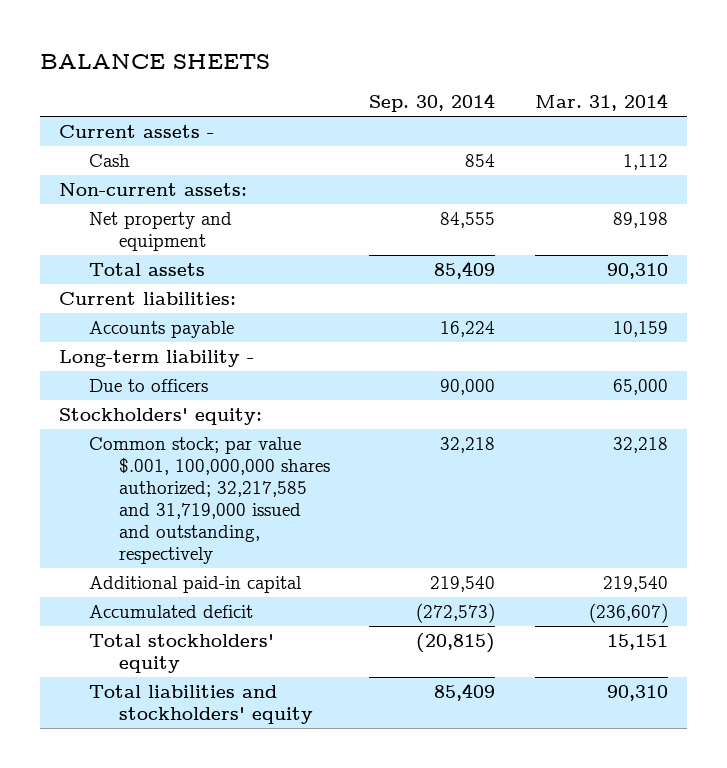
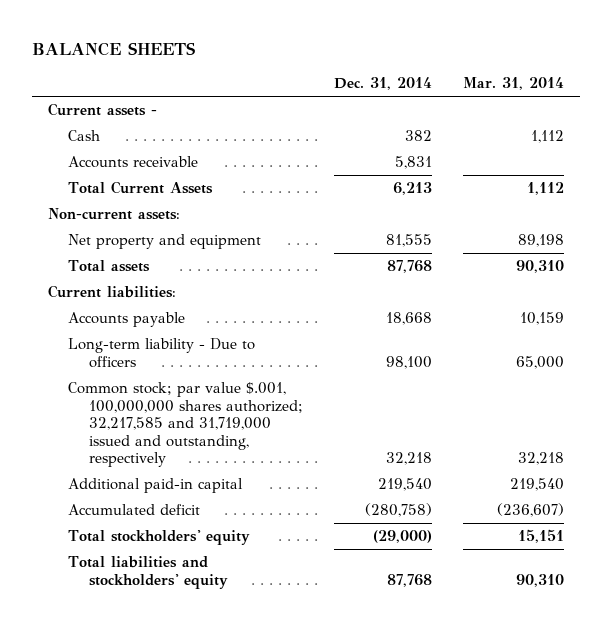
[369,93,496,113] Sep. 30, 2014 -> none
none -> [333,77,432,91] Dec. 31, 2014
none -> [68,156,199,169] Accounts receivable
none -> [68,181,214,195] Total Current Assets
[59,349,255,367] Long-term liability - -> none
[59,407,263,425] Stockholders' equity: -> none
[89,378,209,392] Due to officers -> [68,338,256,368] Long-term liability - Due to officers

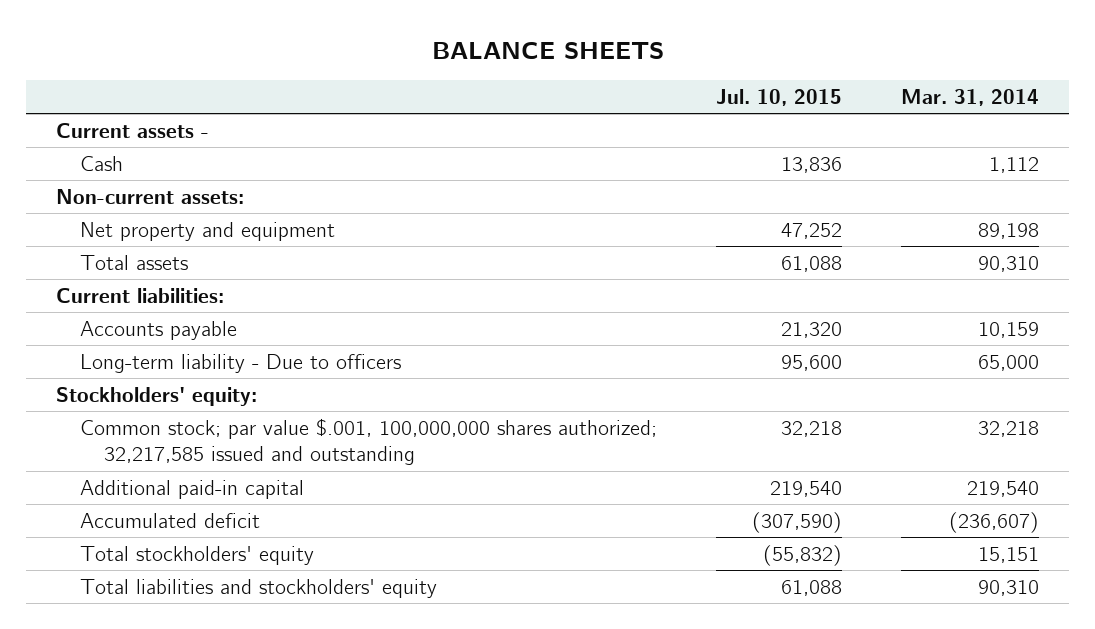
[333,77,432,91] Dec. 31, 2014 -> none
none -> [716,89,843,107] Jul. 10, 2015
[68,156,199,169] Accounts receivable -> none
[68,181,214,195] Total Current Assets -> none
none -> [55,386,257,406] Stockholders' equity:
[68,382,303,468] Common stock; par value $.001, 100,000,000 shares authorized; 32,217,585 and 31,719,000 issued and outstanding, respectively -> [80,417,658,466] Common stock; par value $.001, 100,000,000 shares authorized; 32,217,585 issued and outstanding

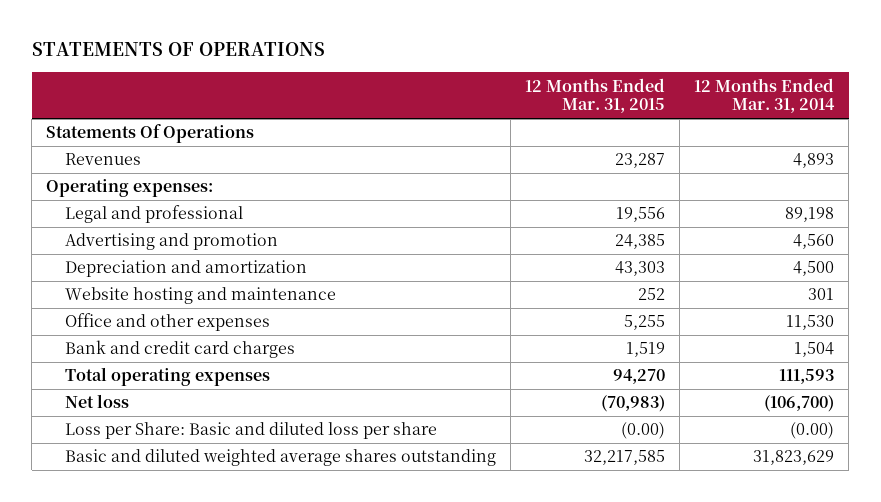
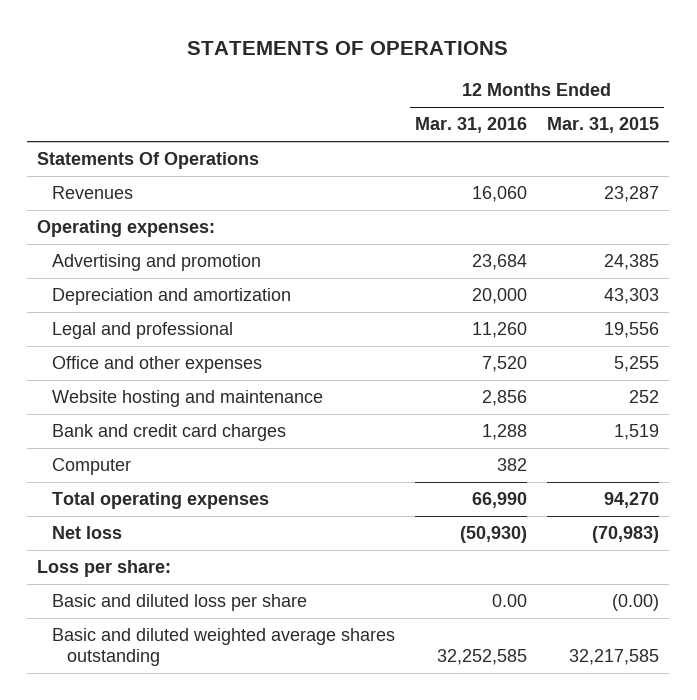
[694,77,836,114] 12 Months Ended Mar. 31, 2014 -> none
none -> [415,117,528,134] Mar. 31, 2016
[65,205,244,224] Legal and professional -> [52,322,234,340] Legal and professional
[65,287,337,305] Website hosting and maintenance -> [52,390,324,408] Website hosting and maintenance
none -> [52,458,132,476] Computer
none -> [37,560,172,578] Loss per share:
[65,422,438,440] Loss per Share: Basic and diluted loss per share -> [52,594,308,612] Basic and diluted loss per share

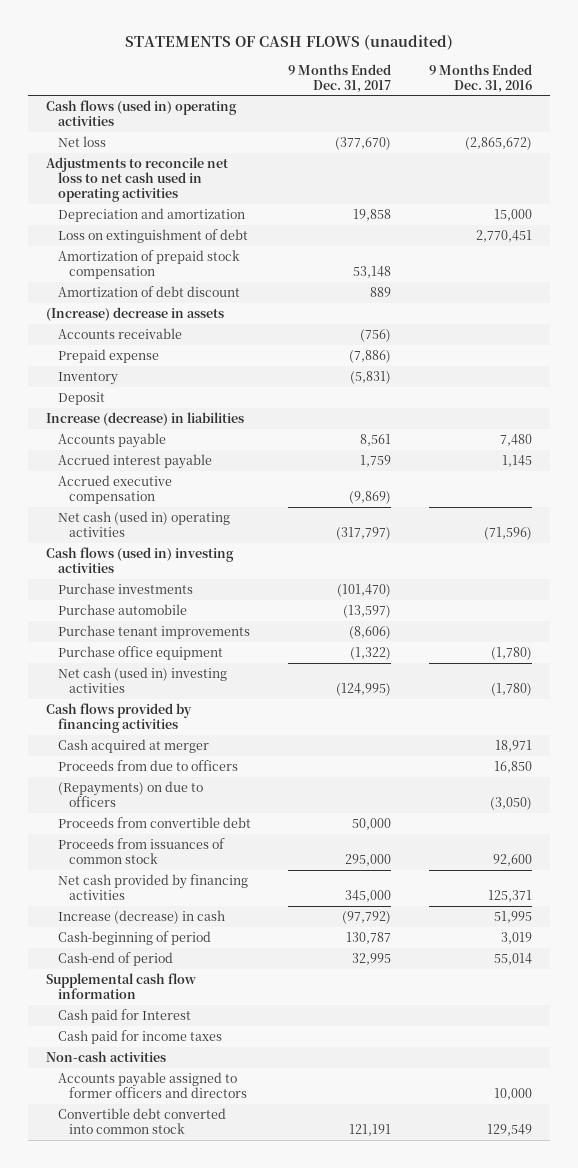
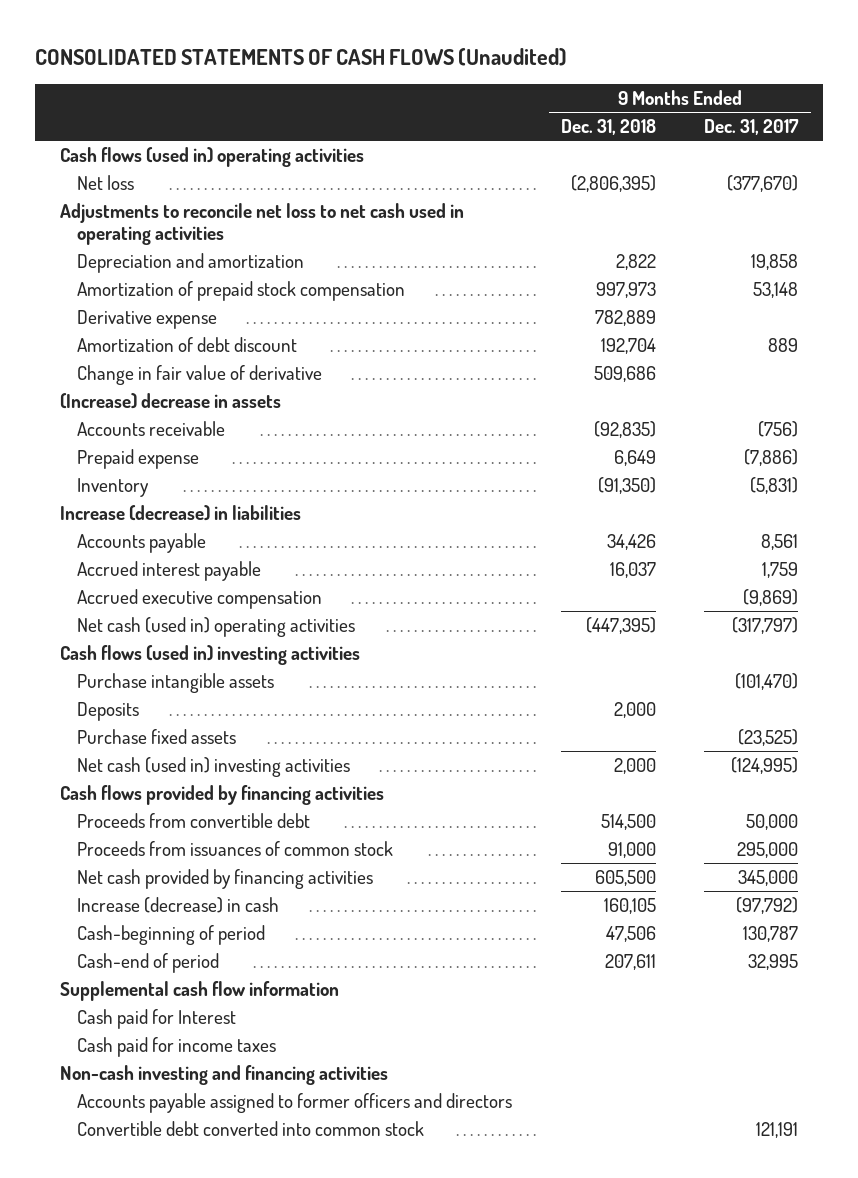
[124,34,453,50] STATEMENTS OF CASH FLOWS (unaudited) -> [35,48,568,67] CONSOLIDATED STATEMENTS OF CASH FLOWS (Unaudited)
[428,63,532,93] 9 Months Ended Dec. 31, 2016 -> none
none -> [560,119,656,136] Dec. 31, 2018
[57,229,248,244] Loss on extinguishment of debt -> none
none -> [77,310,218,330] Derivative expense
none -> [77,365,323,386] Change in fair value of derivative
[57,392,105,406] Deposit -> none
[57,604,187,616] Purchase automobile -> none
[57,625,250,640] Purchase tenant improvements -> none
[57,646,223,661] Purchase office equipment -> none
[57,583,193,595] Purchase investments -> [77,673,275,694] Purchase intangible assets
none -> [77,702,140,722] Deposits
none -> [77,729,237,745] Purchase fixed assets
[57,739,209,754] Cash acquired at merger -> none
[57,760,238,772] Proceeds from due to officers -> none
[57,781,203,808] (Repayments) on due to officers -> none
[46,1051,167,1063] Non-cash activities -> [59,1065,388,1086] Non-cash investing and financing activities

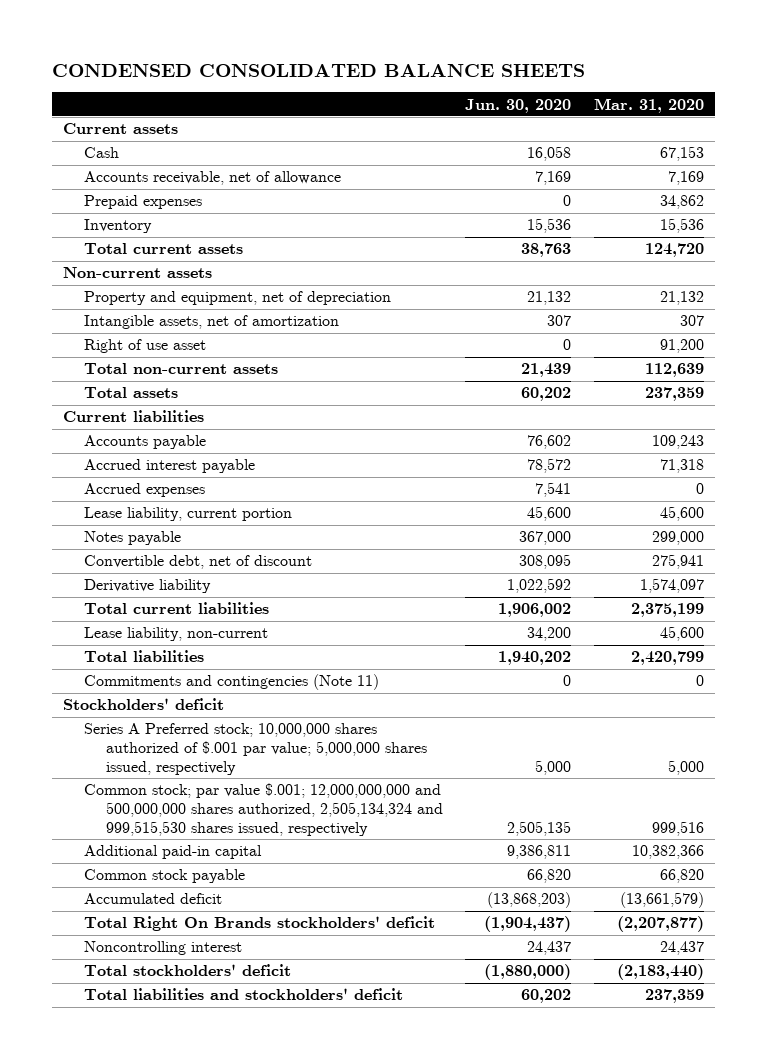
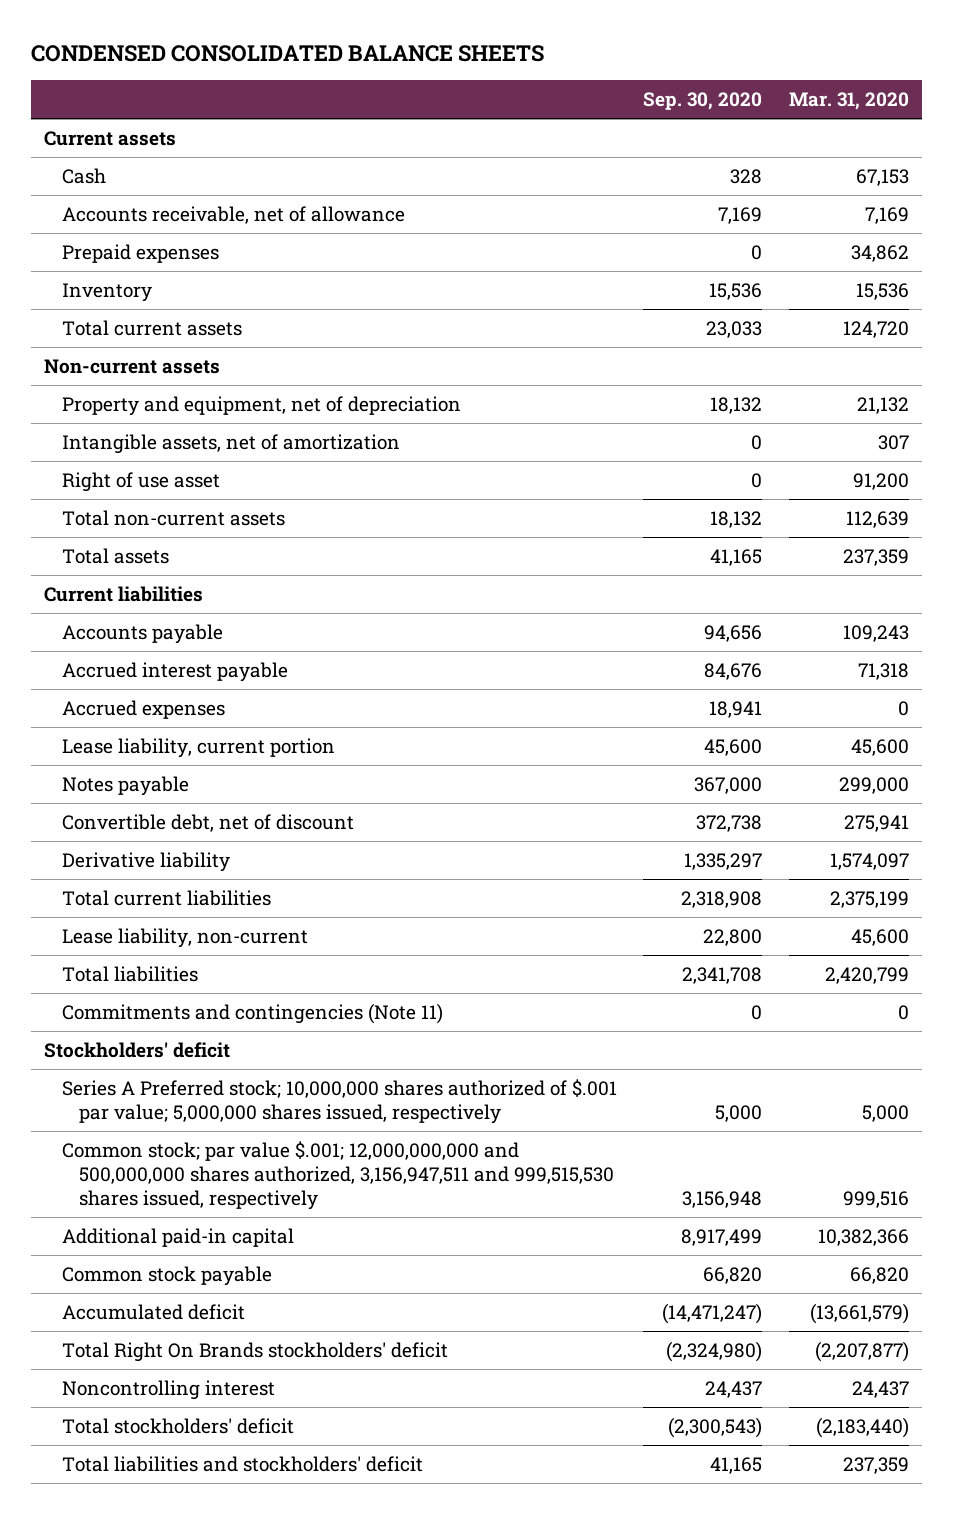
[465,98,572,113] Jun. 30, 2020 -> none
none -> [643,91,763,110] Sep. 30, 2020
[84,783,443,837] Common stock; par value $.001; 12,000,000,000 and 500,000,000 shares authorized, 2,505,134,324 and 999,515,530 shares issued, respectively -> [61,1141,615,1210] Common stock; par value $.001; 12,000,000,000 and 500,000,000 shares authorized, 3,156,947,511 and 999,515,530 shares issued, respectively

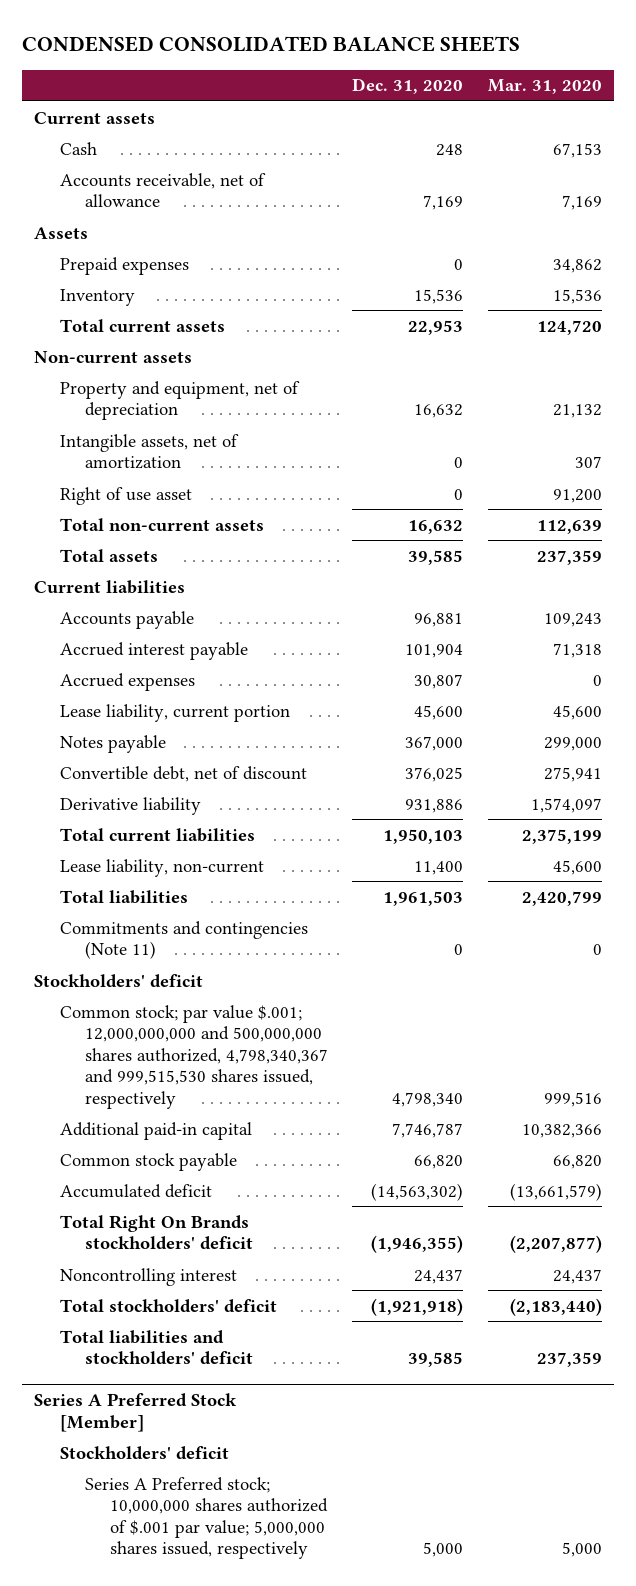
[643,91,763,110] Sep. 30, 2020 -> none
none -> [352,78,464,95] Dec. 31, 2020
none -> [34,226,89,239] Assets
[61,1079,617,1124] Series A Preferred stock; 10,000,000 shares authorized of $.001 par value; 5,000,000 shares issued, respectively -> none
[61,1141,615,1210] Common stock; par value $.001; 12,000,000,000 and 500,000,000 shares authorized, 3,156,947,511 and 999,515,530 shares issued, respectively -> [59,1004,328,1109] Common stock; par value $.001; 12,000,000,000 and 500,000,000 shares authorized, 4,798,340,367 and 999,515,530 shares issued, respectively
none -> [34,1393,238,1433] Series A Preferred Stock [Member]
none -> [59,1445,229,1460] Stockholders' deficit
none -> [84,1476,328,1560] Series A Preferred stock; 10,000,000 shares authorized of $.001 par value; 5,000,000 shares issued, respectively

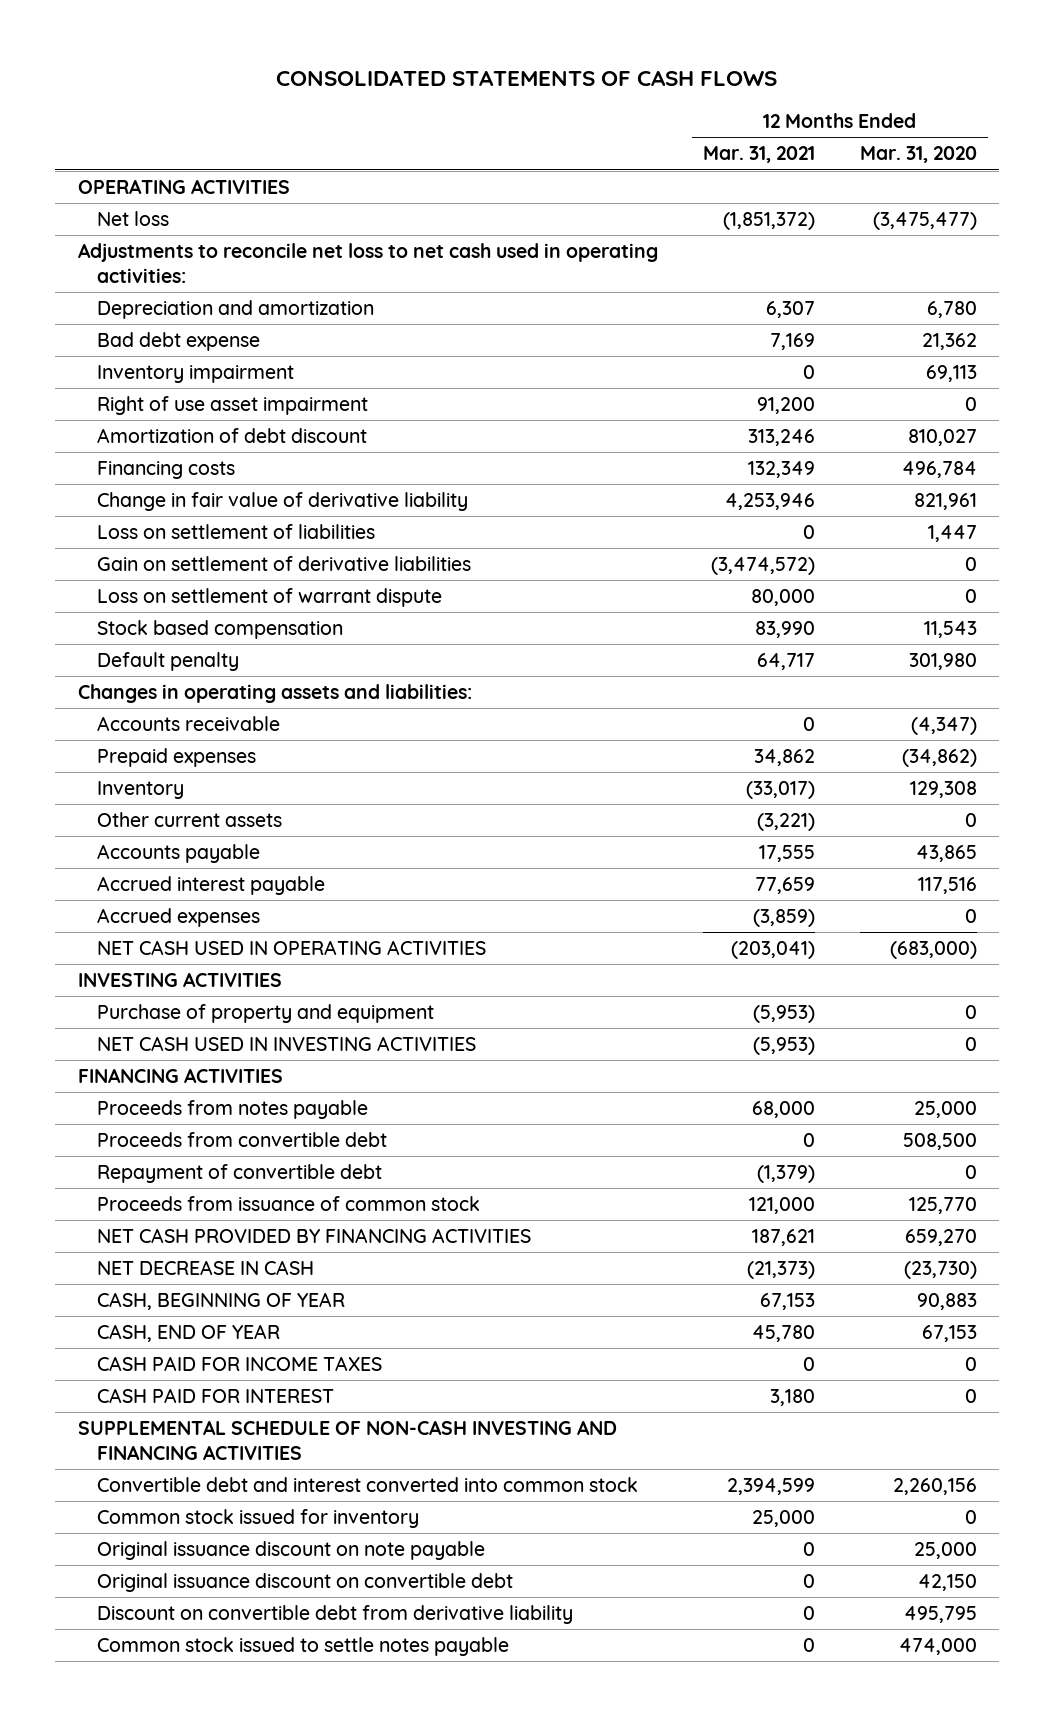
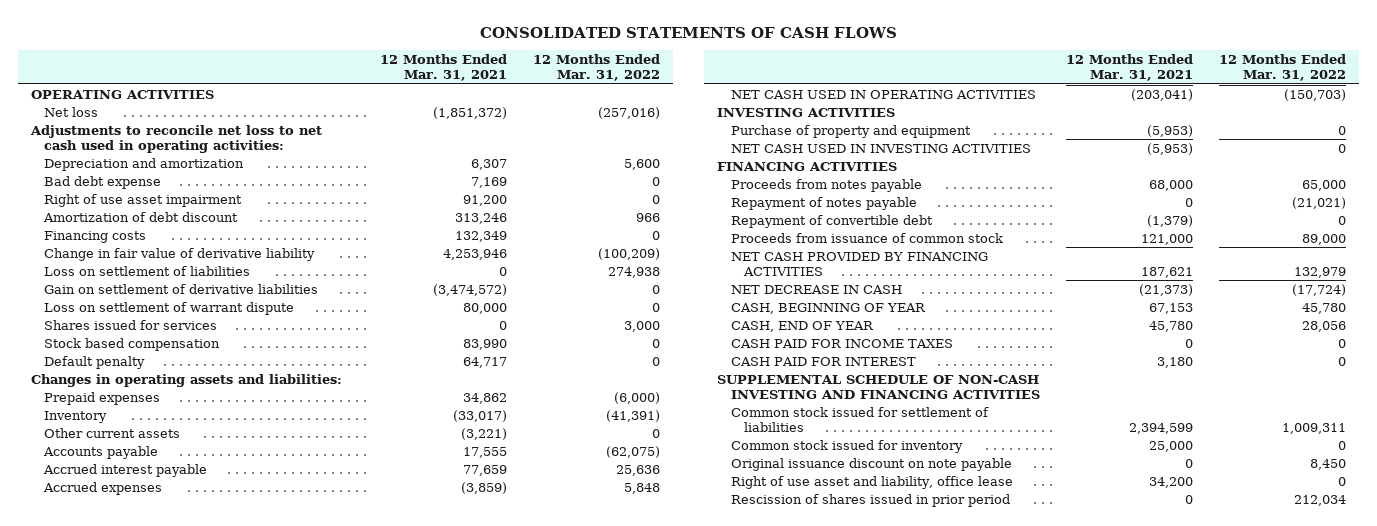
[859,146,977,164] Mar. 31, 2020 -> none
none -> [532,54,660,82] 12 Months Ended Mar. 31, 2022
[96,365,294,384] Inventory impairment -> none
none -> [44,319,218,330] Shares issued for services
[96,716,280,732] Accounts receivable -> none
[96,1132,387,1148] Proceeds from convertible debt -> none
none -> [730,196,917,210] Repayment of notes payable
[96,1477,638,1493] Convertible debt and interest converted into common stock -> [730,406,989,432] Common stock issued for settlement of liabilities
[96,1573,513,1593] Original issuance discount on convertible debt -> none
[96,1605,573,1625] Discount on convertible debt from derivative liability -> none
[96,1637,509,1657] Common stock issued to settle notes payable -> none
none -> [730,475,1013,489] Right of use asset and liability, office lease
none -> [730,493,1010,507] Rescission of shares issued in prior period

